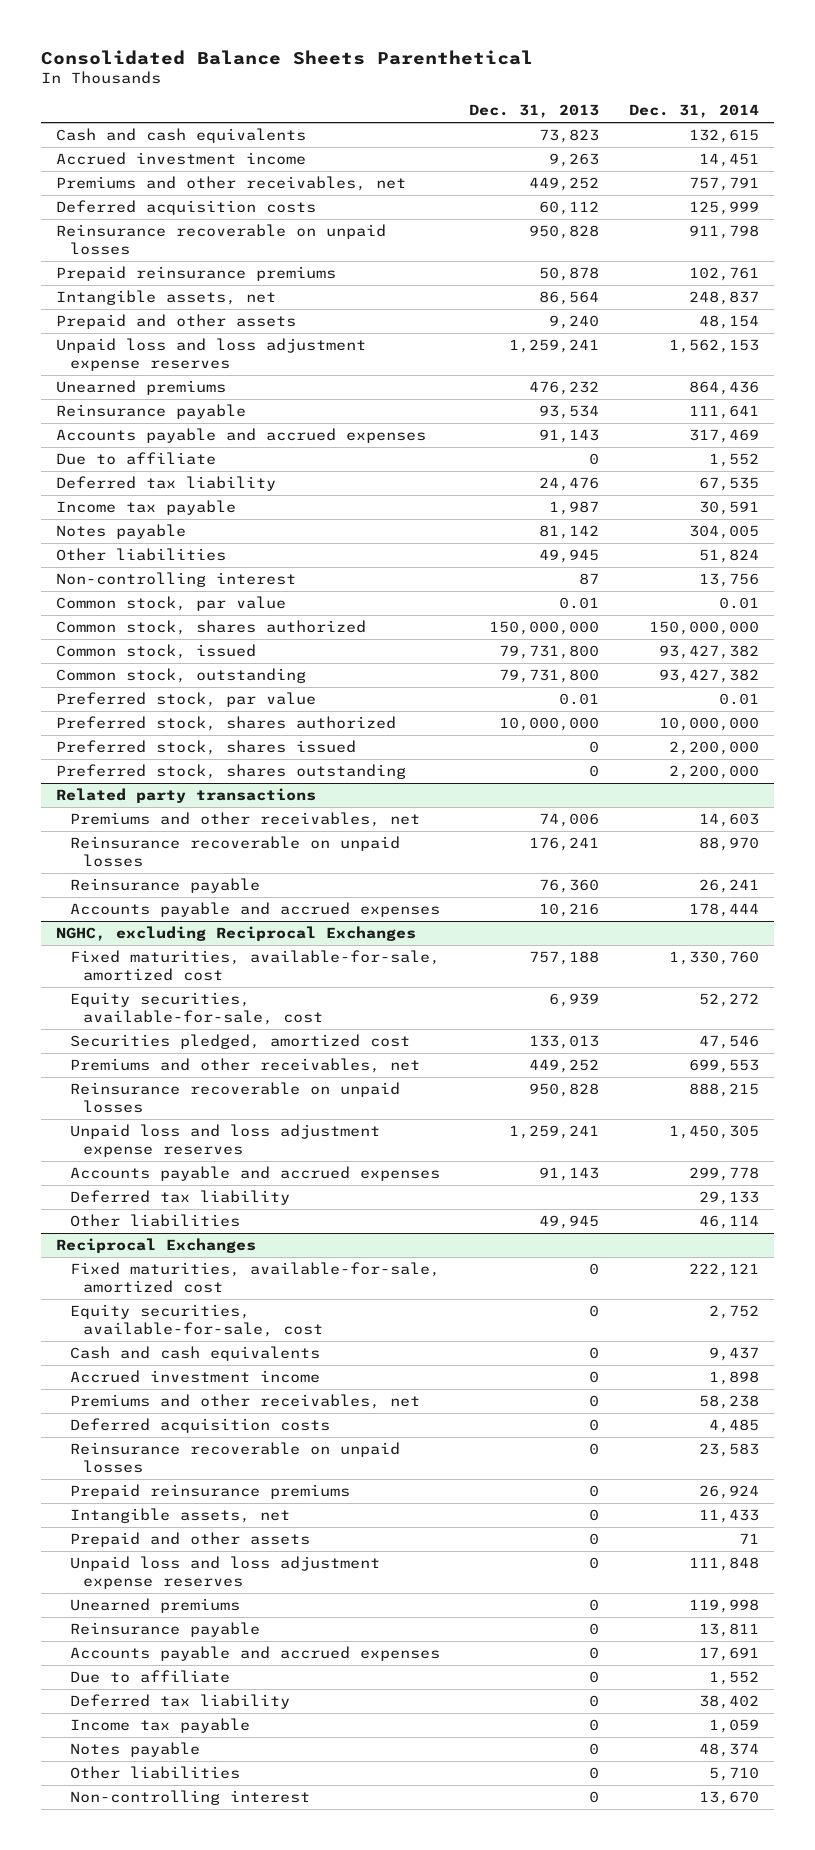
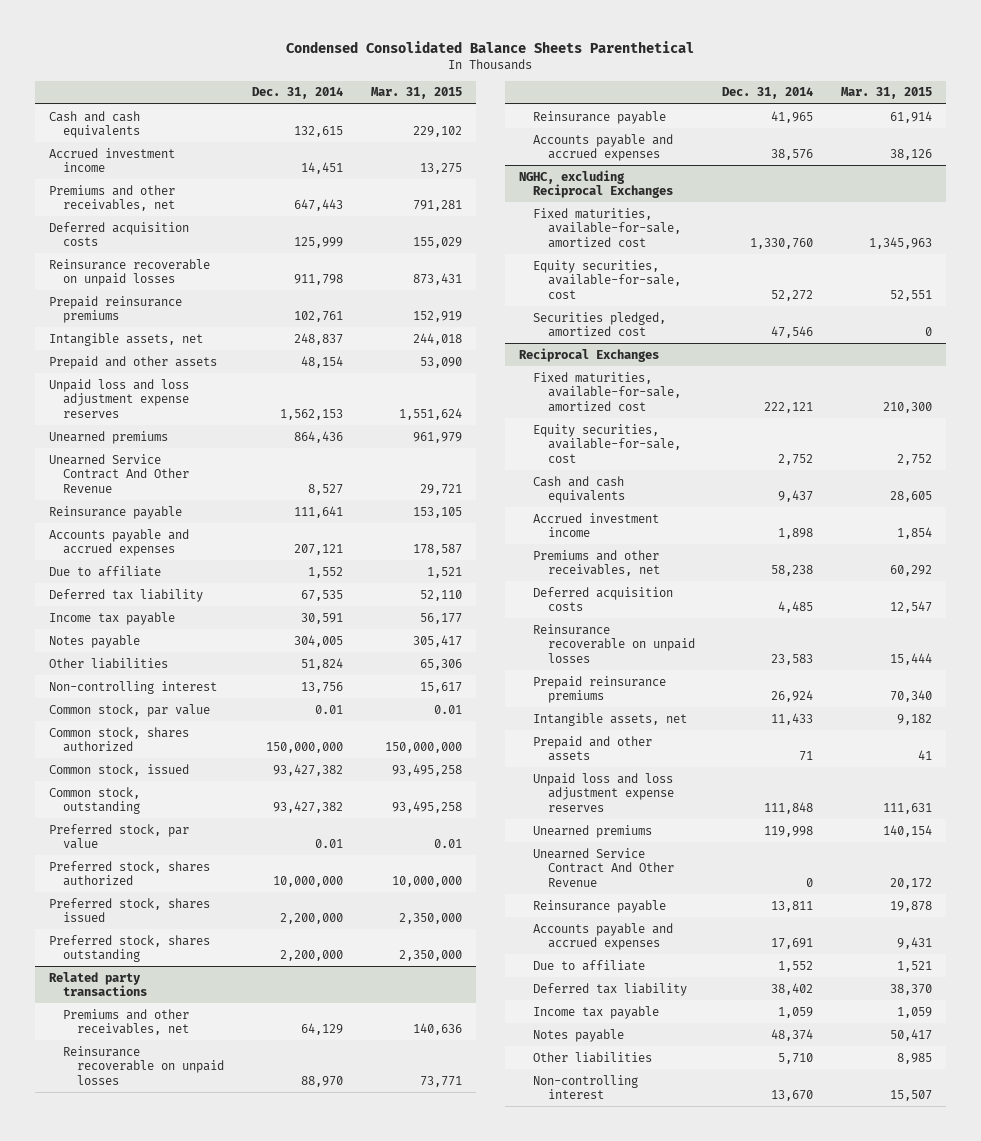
[41,49,534,65] Consolidated Balance Sheets Parenthetical -> [286,41,695,54] Condensed Consolidated Balance Sheets Parenthetical
[469,104,600,119] Dec. 31, 2013 -> none
none -> [370,87,462,100] Mar. 31, 2015
[689,177,760,192] 757,791 -> [294,199,344,212] 647,443
none -> [48,453,189,493] Unearned Service Contract And Other Revenue
[689,429,760,444] 317,469 -> [294,544,344,556] 207,121
[699,813,760,828] 14,603 -> [301,1023,344,1036] 64,129
[699,879,760,894] 26,241 -> [771,110,814,123] 41,965
[689,903,760,918] 178,444 -> [771,149,814,161] 38,576
[69,1058,420,1074] Premiums and other receivables, net -> none
[69,1082,400,1114] Reinsurance recoverable on unpaid losses -> none
[69,1124,380,1158] Unpaid loss and loss adjustment expense reserves -> none
[69,1166,440,1182] Accounts payable and accrued expenses -> none
[69,1190,290,1206] Deferred tax liability -> none
[69,1214,240,1228] Other liabilities -> none
none -> [533,847,674,887] Unearned Service Contract And Other Revenue

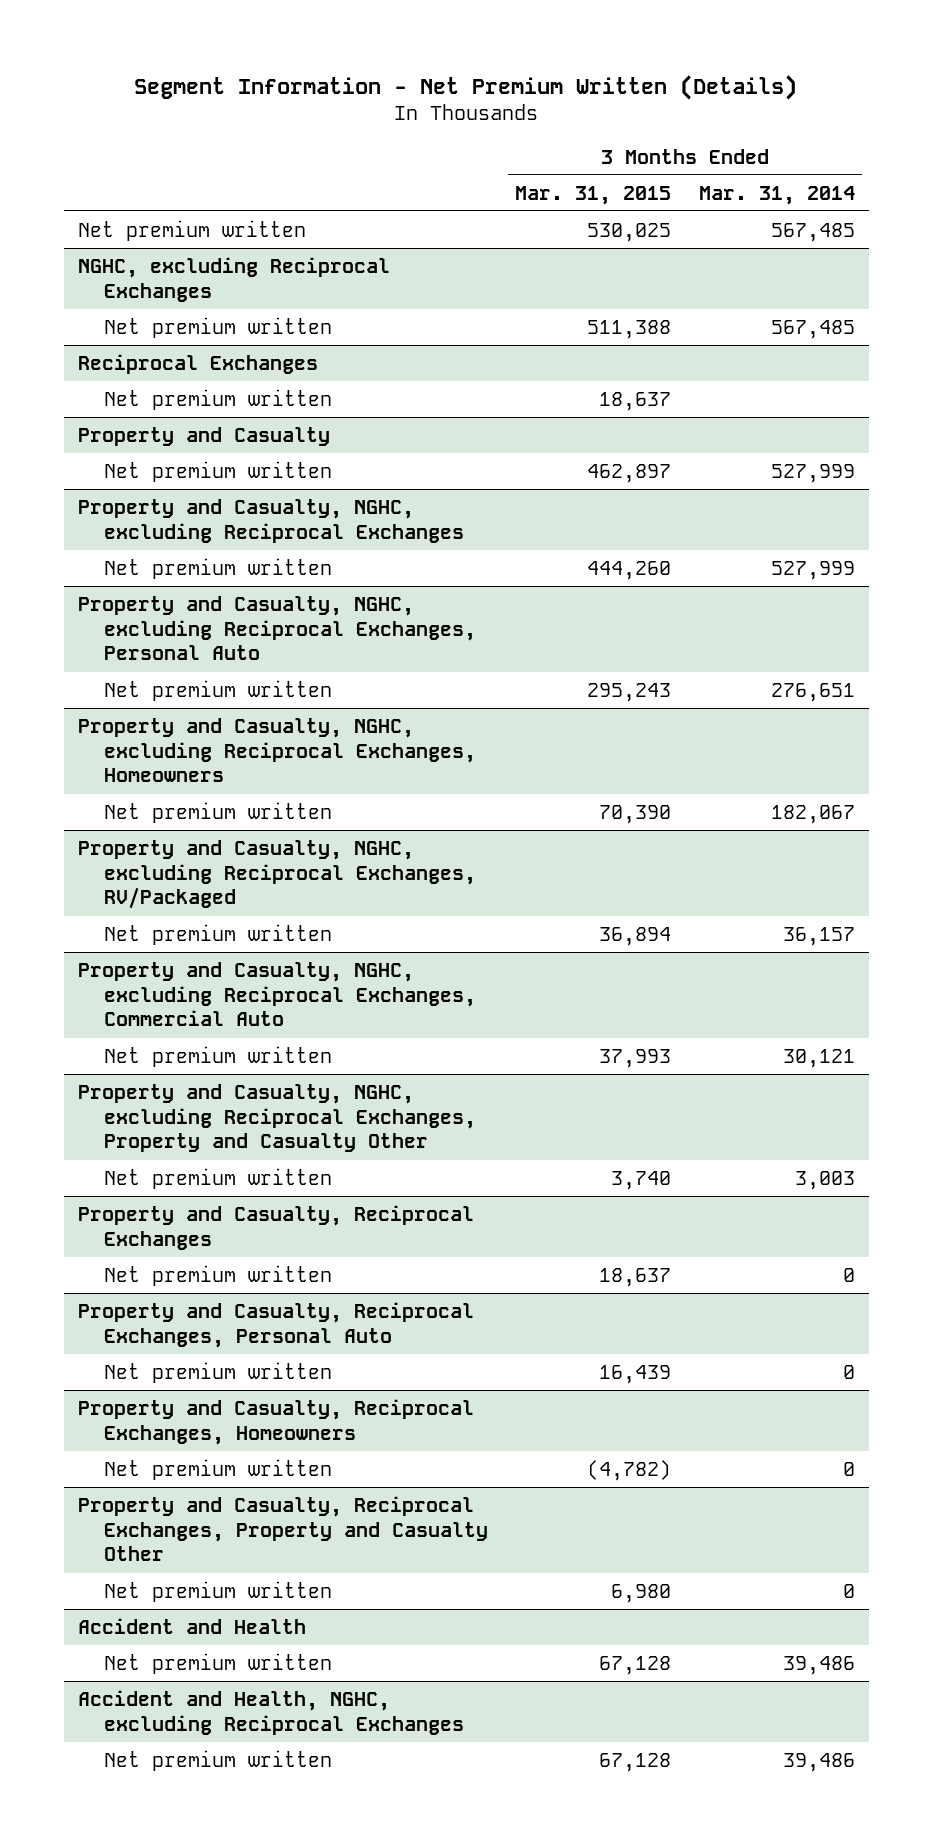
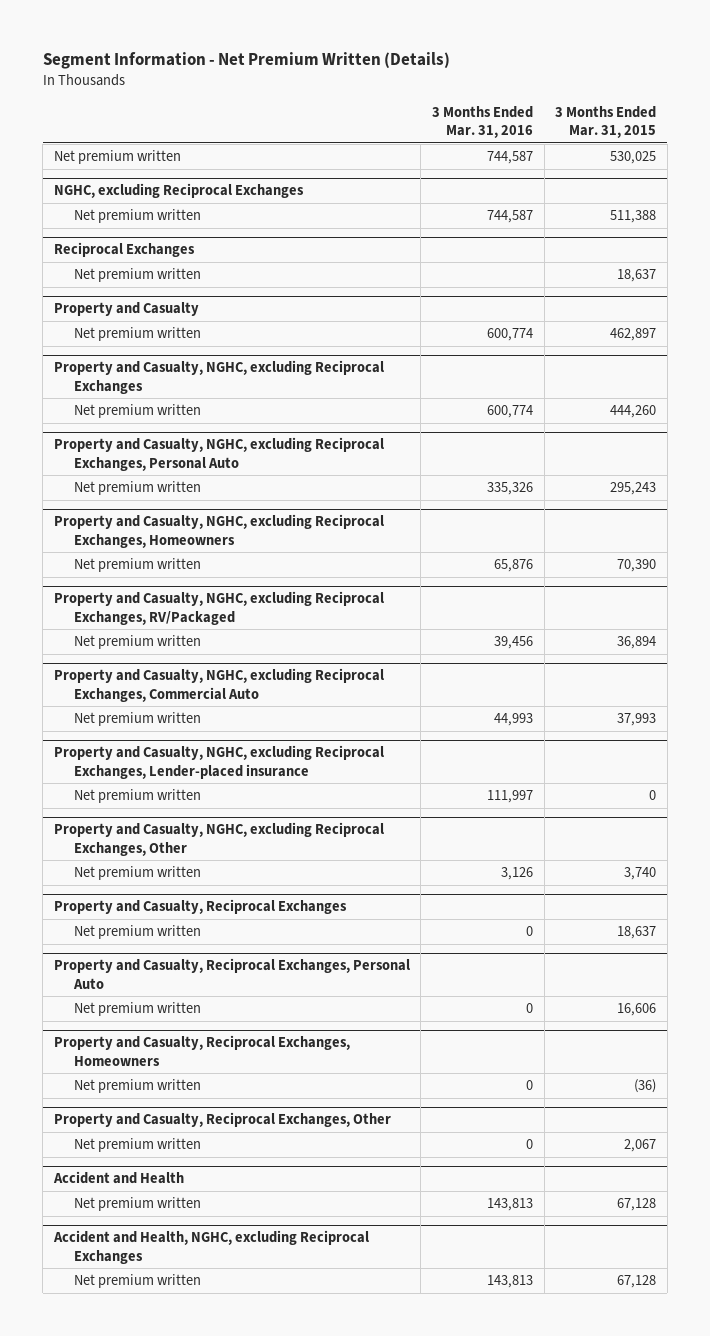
[699,185,856,205] Mar. 31, 2014 -> none
none -> [431,105,533,139] 3 Months Ended Mar. 31, 2016
none -> [53,745,384,779] Property and Casualty, NGHC, excluding Reciprocal Exchanges, Lender-placed insurance
none -> [73,789,201,804] Net premium written
[77,1083,476,1153] Property and Casualty, NGHC, excluding Reciprocal Exchanges, Property and Casualty Other -> [53,822,384,856] Property and Casualty, NGHC, excluding Reciprocal Exchanges, Other
[599,1364,672,1384] 16,439 -> [617,1003,657,1017] 16,606
[587,1459,672,1481] (4,782) -> [634,1079,657,1094] (36)
[77,1495,488,1562] Property and Casualty, Reciprocal Exchanges, Property and Casualty Other -> [53,1112,391,1128] Property and Casualty, Reciprocal Exchanges, Other
[611,1583,672,1603] 6,980 -> [624,1139,657,1153] 2,067

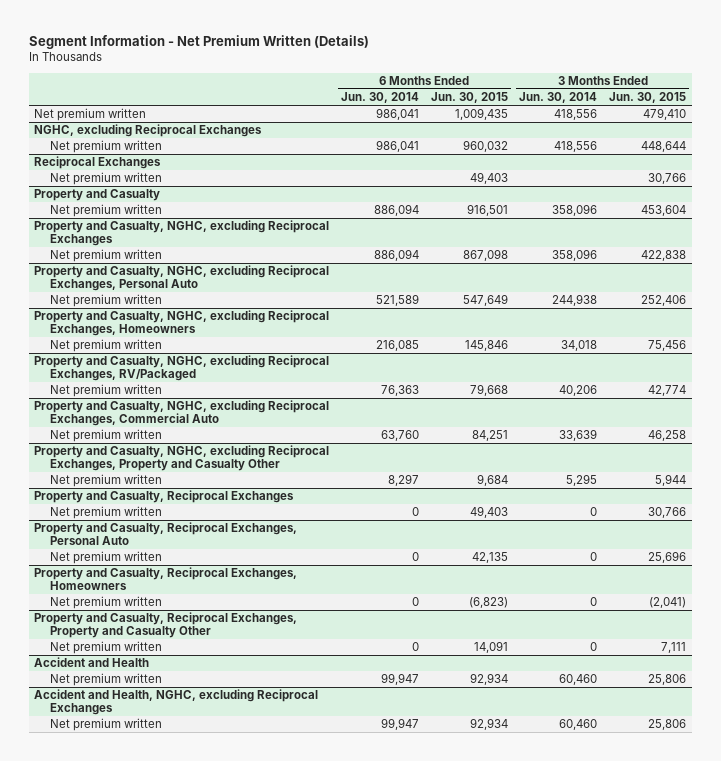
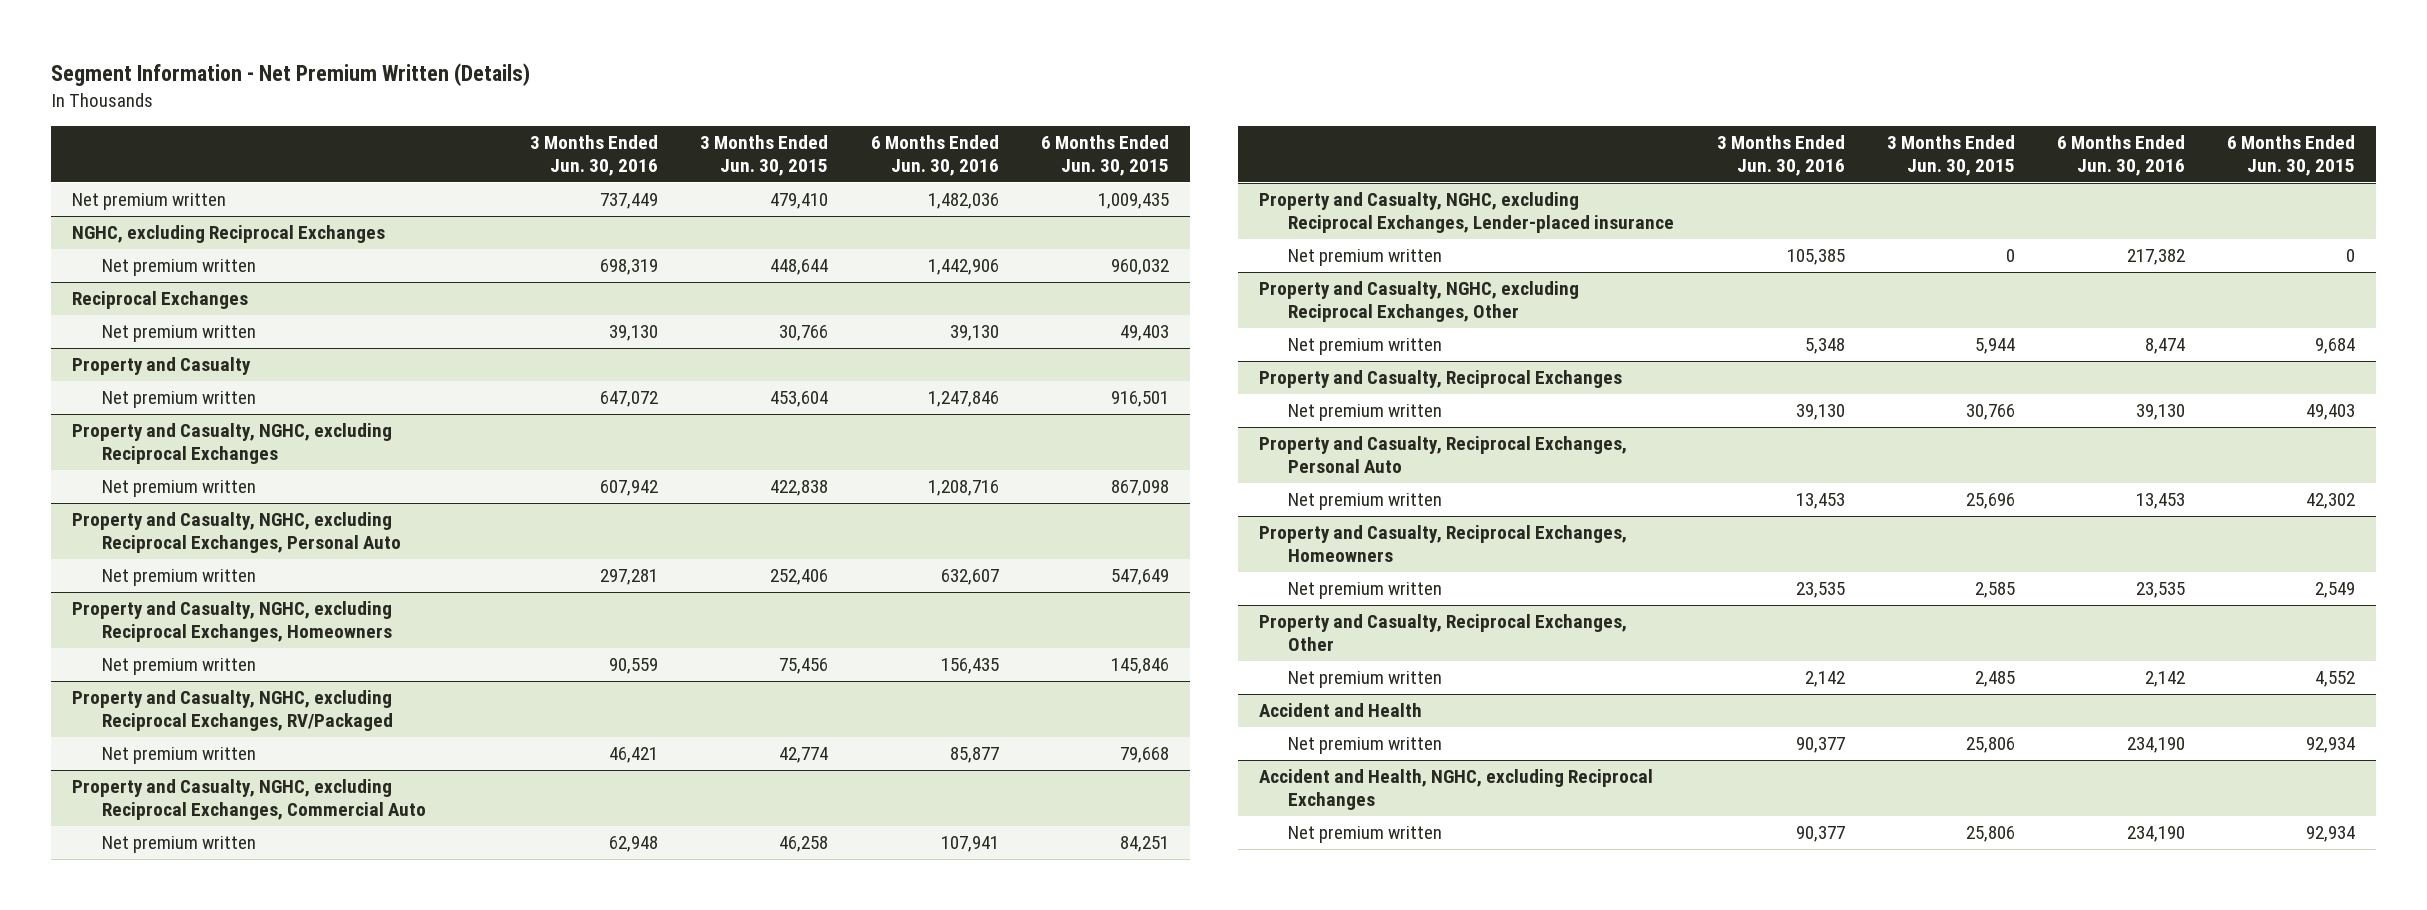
[341,92,420,104] Jun. 30, 2014 -> none
[519,92,598,104] Jun. 30, 2014 -> none
none -> [530,135,659,176] 3 Months Ended Jun. 30, 2016
none -> [870,135,999,176] 6 Months Ended Jun. 30, 2016
none -> [1258,192,1675,234] Property and Casualty, NGHC, excluding Reciprocal Exchanges, Lender-placed insurance
none -> [1288,249,1443,267] Net premium written
[34,445,330,472] Property and Casualty, NGHC, excluding Reciprocal Exchanges, Property and Casualty Other -> [1258,281,1579,323] Property and Casualty, NGHC, excluding Reciprocal Exchanges, Other
[471,552,508,564] 42,135 -> [2306,493,2356,510] 42,302
[468,597,508,609] (6,823) -> [2315,582,2356,599] 2,549
[649,597,687,609] (2,041) -> [1974,582,2015,599] 2,585
[34,612,298,639] Property and Casualty, Reciprocal Exchanges, Property and Casualty Other -> [1258,614,1627,652] Property and Casualty, Reciprocal Exchanges, Other
[473,641,508,654] 14,091 -> [2315,671,2356,688] 4,552
[661,642,687,654] 7,111 -> [1974,671,2015,688] 2,485

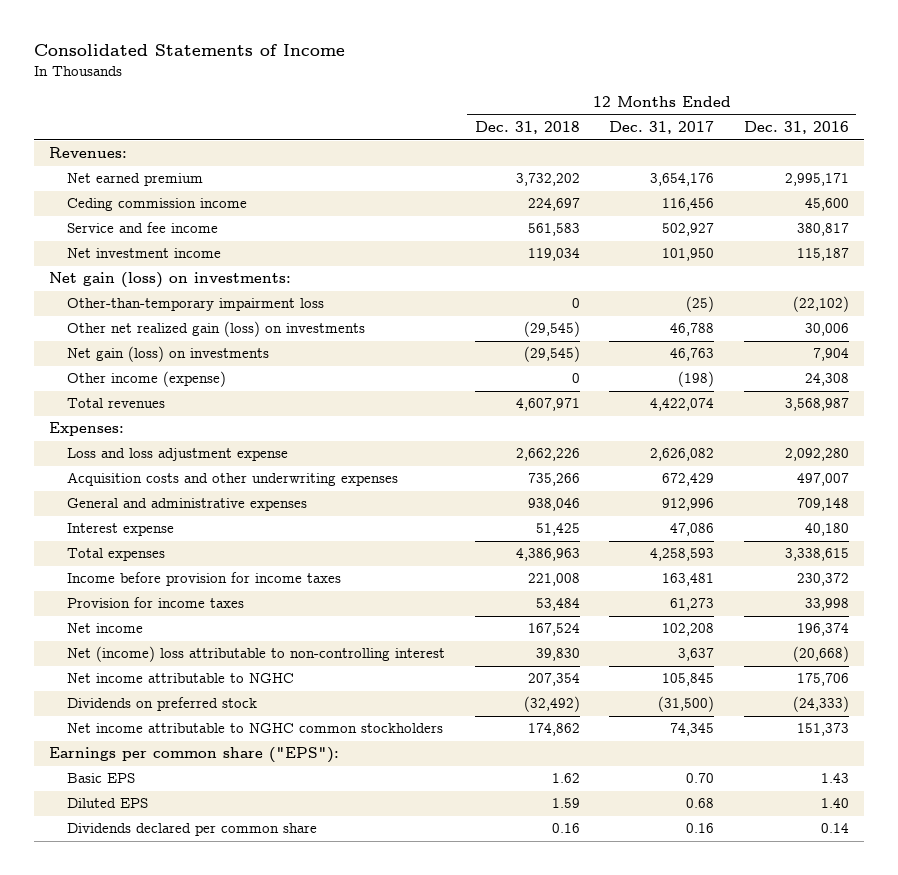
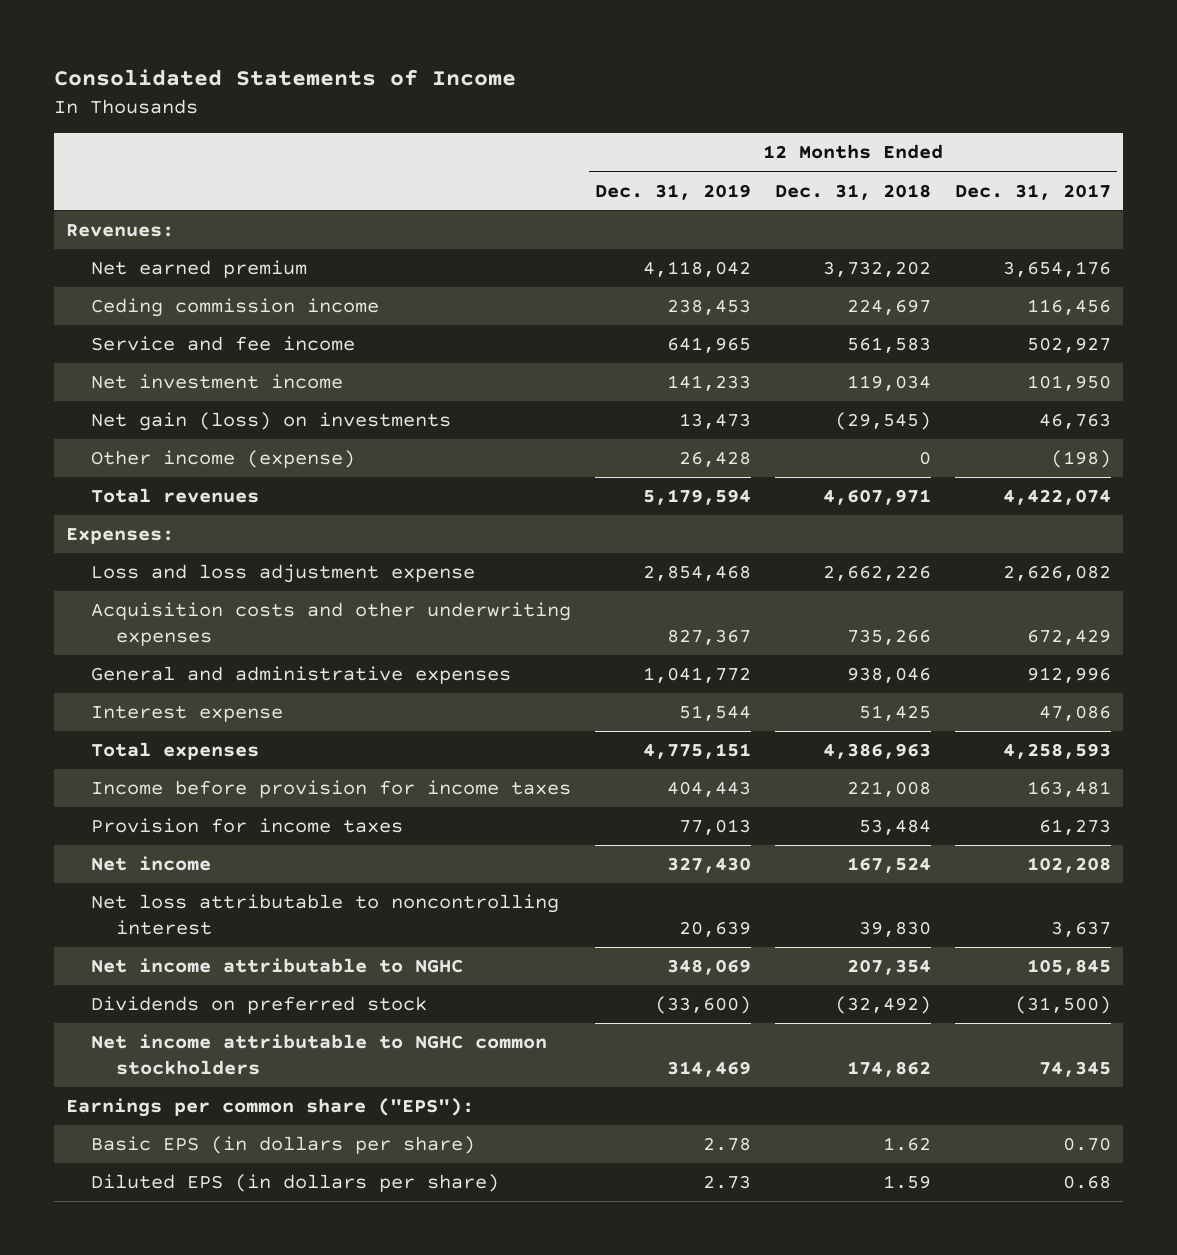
[743,121,849,135] Dec. 31, 2016 -> none
none -> [594,183,751,200] Dec. 31, 2019
[48,272,291,289] Net gain (loss) on investments: -> none
[67,298,325,312] Other-than-temporary impairment loss -> none
[67,321,366,338] Other net realized gain (loss) on investments -> none
[67,646,446,663] Net (income) loss attributable to non-controlling interest -> [90,894,559,935] Net loss attributable to noncontrolling interest
[67,823,318,837] Dividends declared per common share -> none
[67,773,136,784] Basic EPS -> [90,1136,475,1155] Basic EPS (in dollars per share)
[67,798,149,809] Diluted EPS -> [90,1174,499,1193] Diluted EPS (in dollars per share)

